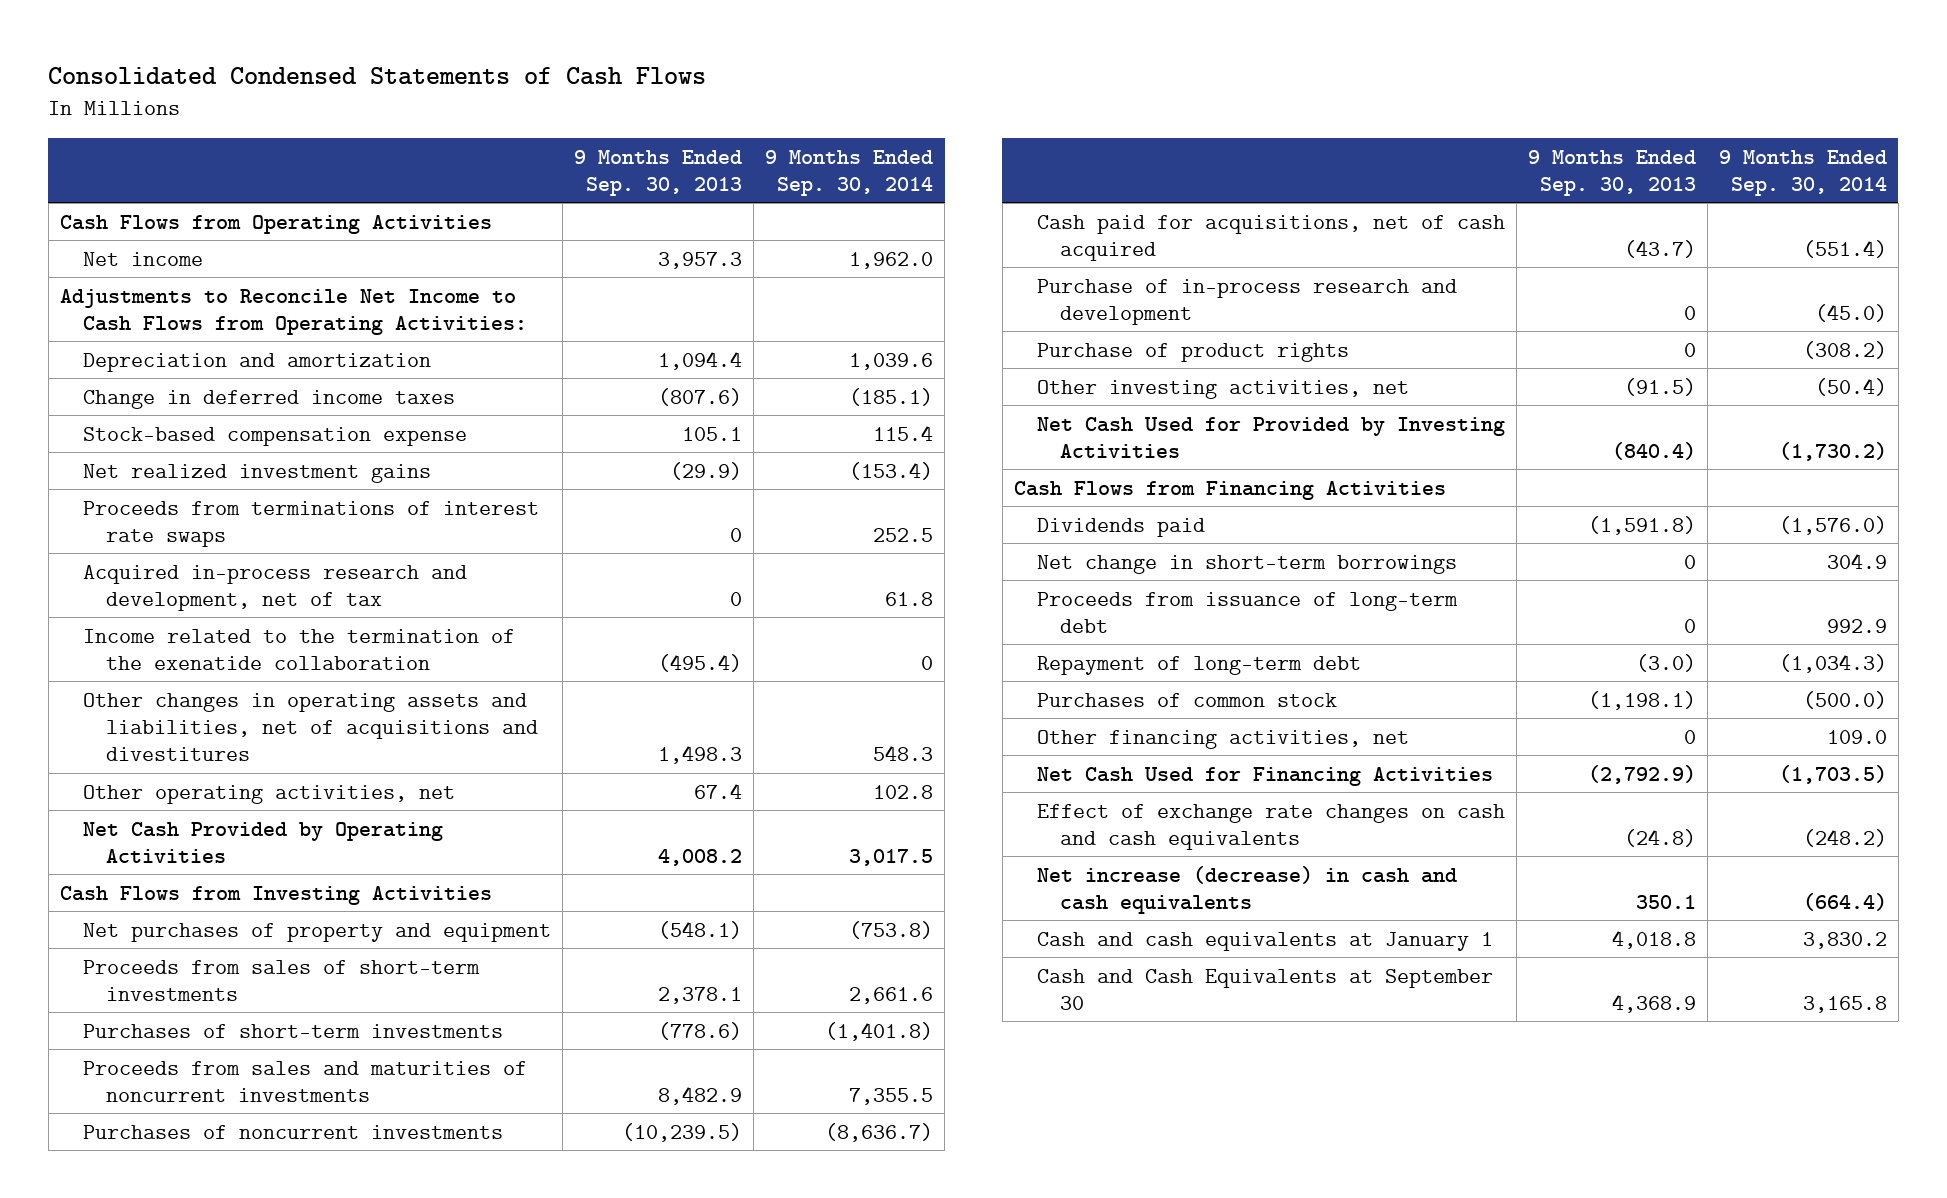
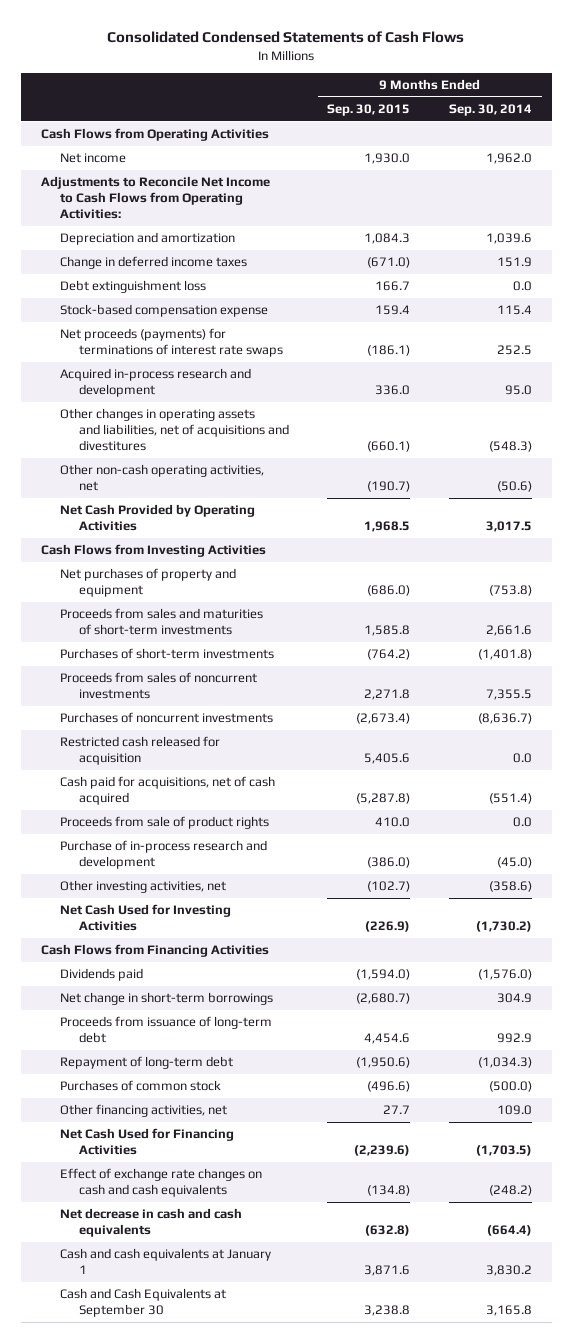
[573,149,742,196] 9 Months Ended Sep. 30, 2013 -> none
none -> [327,104,411,117] Sep. 30, 2015
[849,387,934,406] (185.1) -> [497,257,533,268] 151.9
none -> [59,280,206,294] Debt extinguishment loss
[82,463,431,483] Net realized investment gains -> none
[82,628,515,670] Income related to the termination of the exenatide collaboration -> none
[82,500,539,547] Proceeds from terminations of interest rate swaps -> [59,328,283,358] Net proceeds (payments) for terminations of interest rate swaps
[82,564,467,611] Acquired in-process research and development, net of tax -> [59,368,251,398] Acquired in-process research and development
[885,591,934,606] 61.8 -> [505,385,533,396] 95.0
[873,745,934,762] 548.3 -> [489,441,533,453] (548.3)
[82,784,455,804] Other operating activities, net -> [59,464,264,492] Other non-cash operating activities, net
[873,784,934,799] 102.8 -> [497,481,533,493] (50.6)
[82,959,480,1001] Proceeds from sales of short-term investments -> [59,608,263,636] Proceeds from sales and maturities of short-term investments
[82,1060,527,1102] Proceeds from sales and maturities of noncurrent investments -> [59,672,257,700] Proceeds from sales of noncurrent investments
none -> [59,736,220,766] Restricted cash released for acquisition
none -> [59,816,269,830] Proceeds from sale of product rights
[1036,342,1349,362] Purchase of product rights -> none
[1814,377,1887,396] (50.4) -> [489,881,533,893] (358.6)
[1036,416,1505,458] Net Cash Used for Provided by Investing Activities -> [59,904,231,932] Net Cash Used for Investing Activities
[1036,865,1457,914] Net increase (decrease) in cash and cash equivalents -> [59,1208,242,1238] Net decrease in cash and cash equivalents

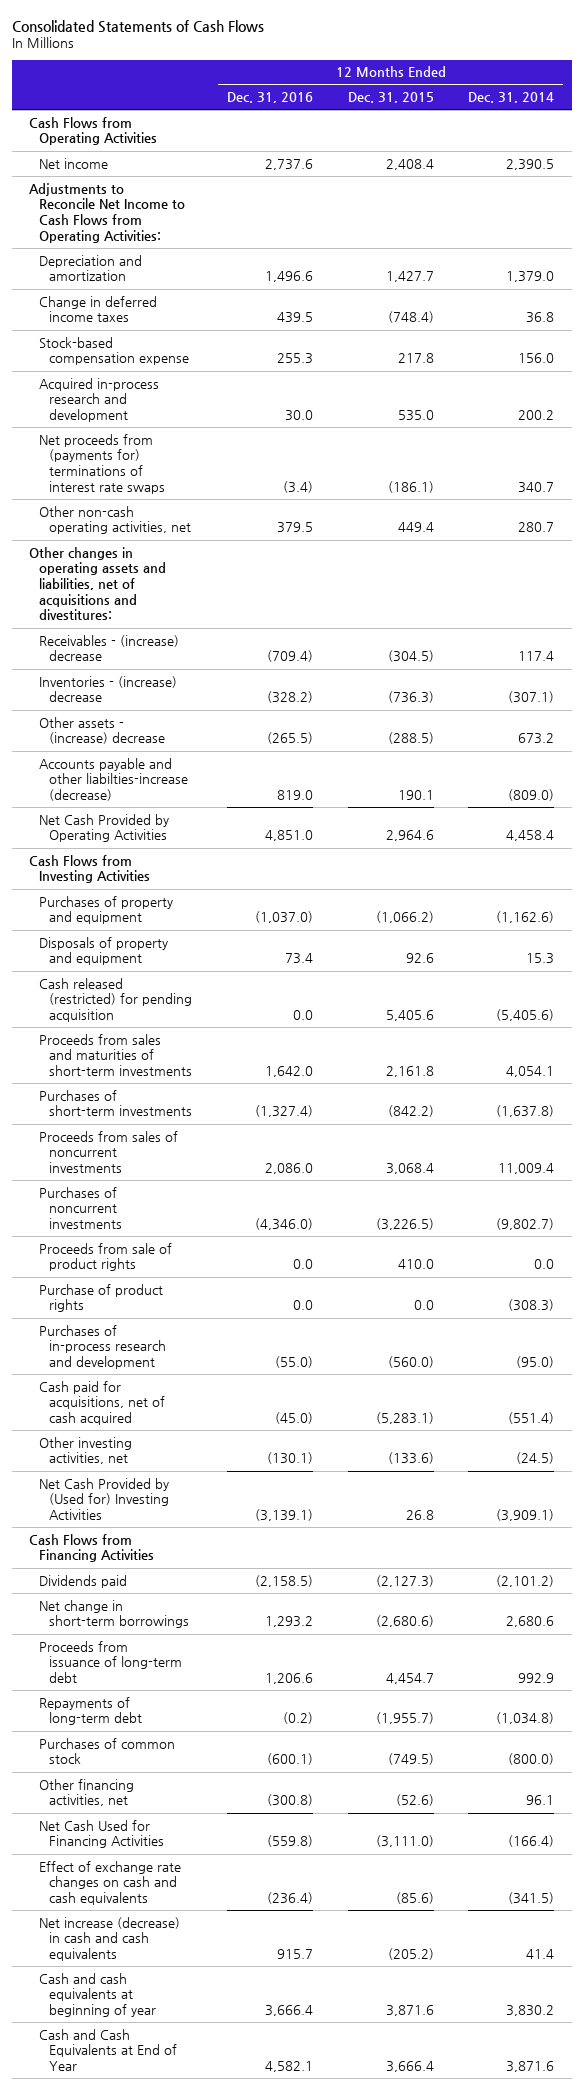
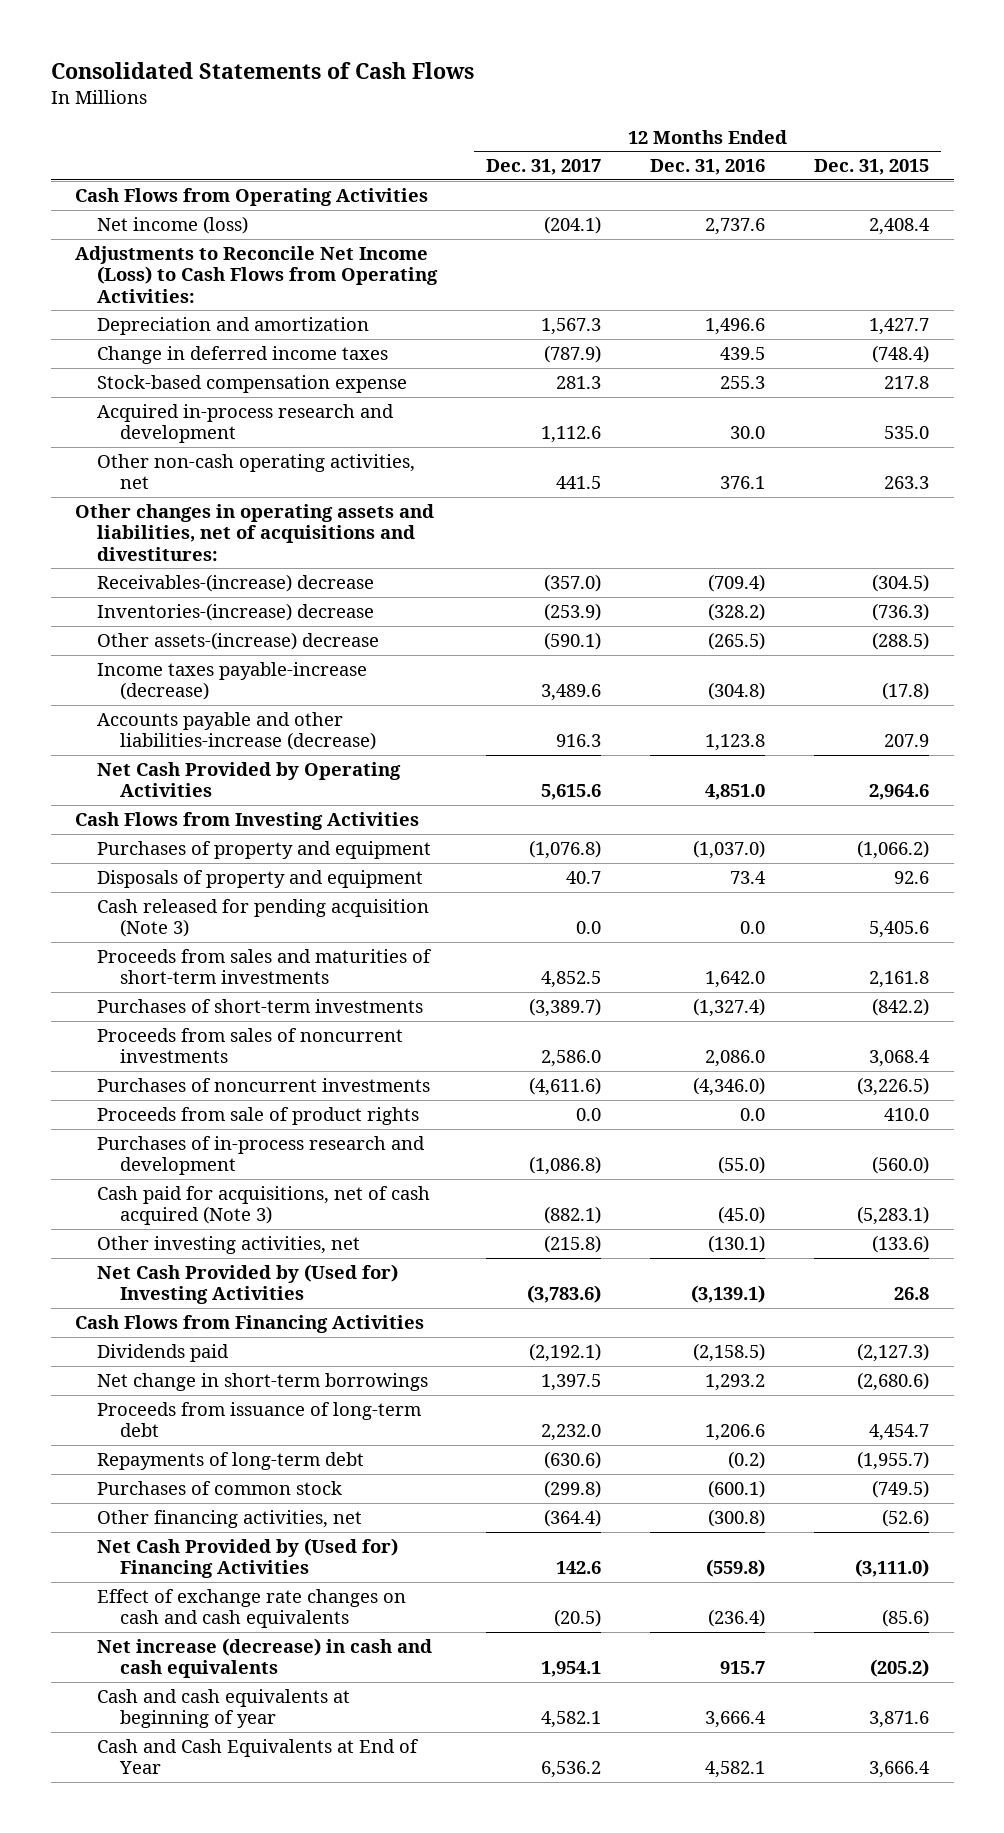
[468,92,555,104] Dec. 31, 2014 -> none
none -> [486,159,602,176] Dec. 31, 2017
[38,157,108,169] Net income -> [97,215,249,234] Net income (loss)
[28,182,185,243] Adjustments to Reconcile Net Income to Cash Flows from Operating Activities: -> [75,245,439,303] Adjustments to Reconcile Net Income (Loss) to Cash Flows from Operating Activities:
[38,433,165,494] Net proceeds from (payments for) terminations of interest rate swaps -> none
[276,522,313,534] 379.5 -> [720,476,766,490] 376.1
[397,522,434,533] 449.4 -> [884,476,930,490] 263.3
[38,634,179,662] Receivables - (increase) decrease -> [97,573,375,592] Receivables-(increase) decrease
[38,675,177,703] Inventories - (increase) decrease -> [97,602,375,621] Inventories-(increase) decrease
[38,716,165,745] Other assets - (increase) decrease -> [97,631,380,650] Other assets-(increase) decrease
none -> [97,661,368,701] Income taxes payable-increase (decrease)
[38,757,188,802] Accounts payable and other liabilties-increase (decrease) -> [97,711,376,751] Accounts payable and other liabilities-increase (decrease)
[276,790,313,801] 819.0 -> [705,734,766,752] 1,123.8
[397,790,434,801] 190.1 -> [884,734,930,748] 207.9
[38,977,192,1023] Cash released (restricted) for pending acquisition -> [97,898,430,938] Cash released for pending acquisition (Note 3)
[38,1283,163,1313] Purchase of product rights -> none
[38,1380,165,1426] Cash paid for acquisitions, net of cash acquired -> [97,1185,431,1226] Cash paid for acquisitions, net of cash acquired (Note 3)
[38,1819,164,1849] Net Cash Used for Financing Activities -> [97,1537,399,1579] Net Cash Provided by (Used for) Financing Activities

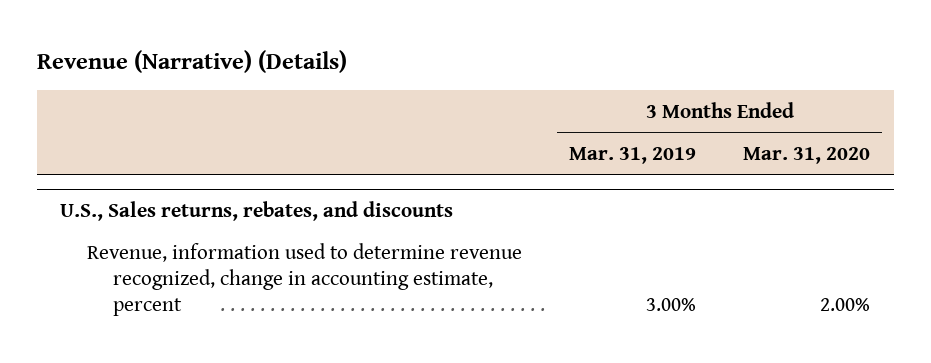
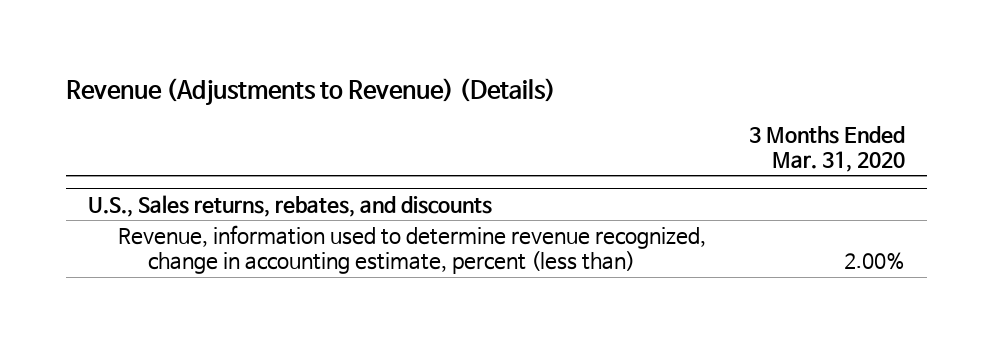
[36,50,347,74] Revenue (Narrative) (Details) -> [66,78,557,107] Revenue (Adjustments to Revenue) (Details)
[568,146,696,164] Mar. 31, 2019 -> none
[86,242,522,316] Revenue, information used to determine revenue recognized, change in accounting estimate, percent -> [117,225,706,275] Revenue, information used to determine revenue recognized, change in accounting estimate, percent (less than)

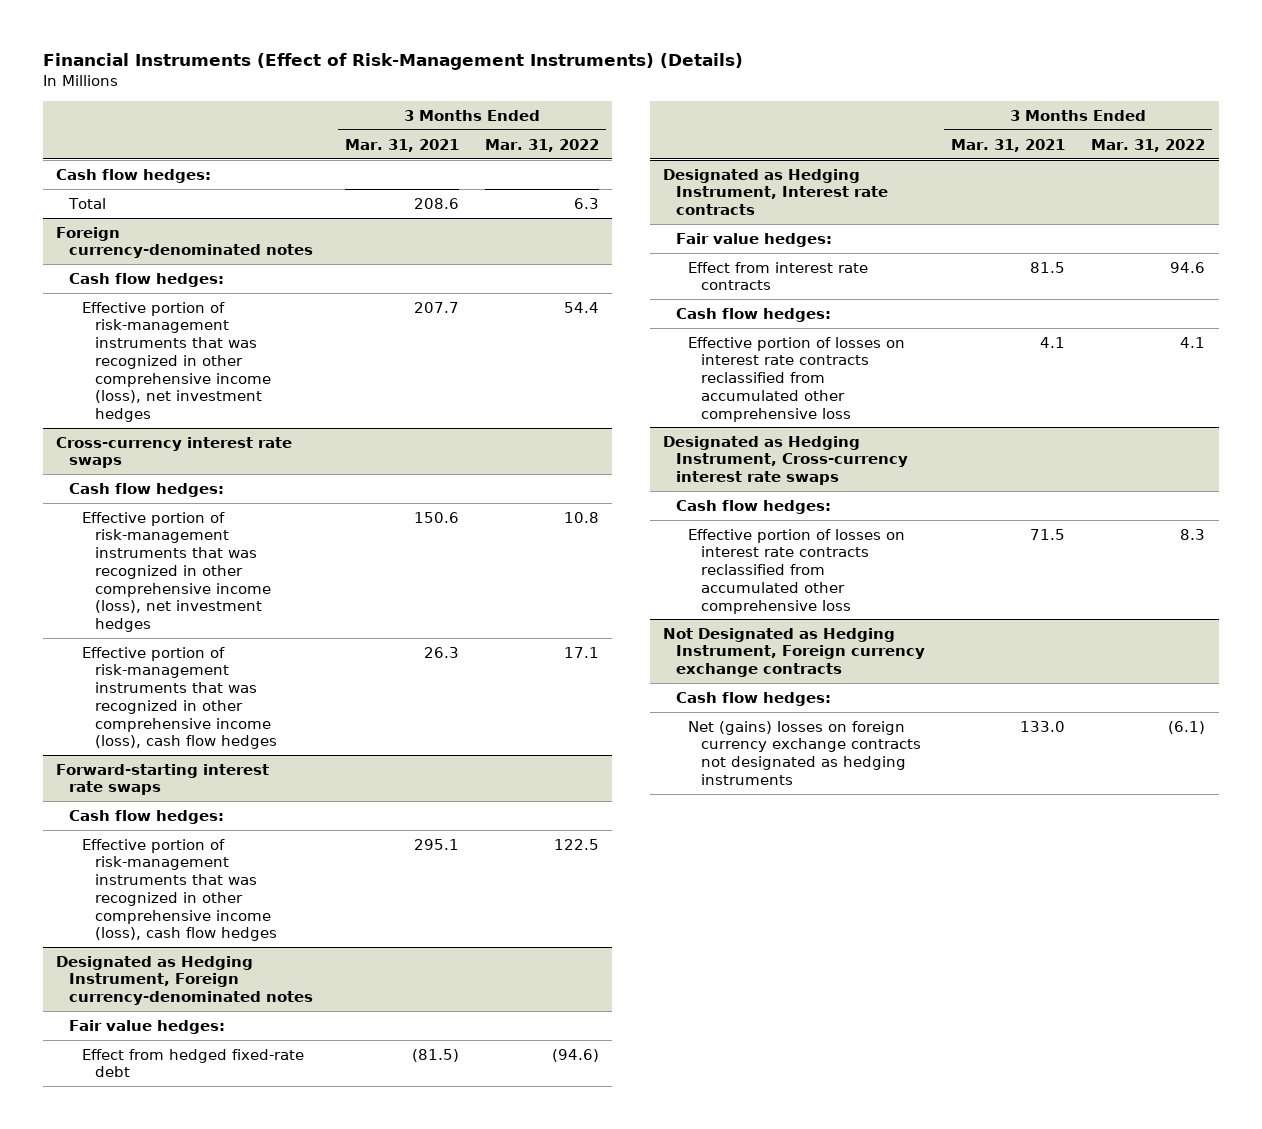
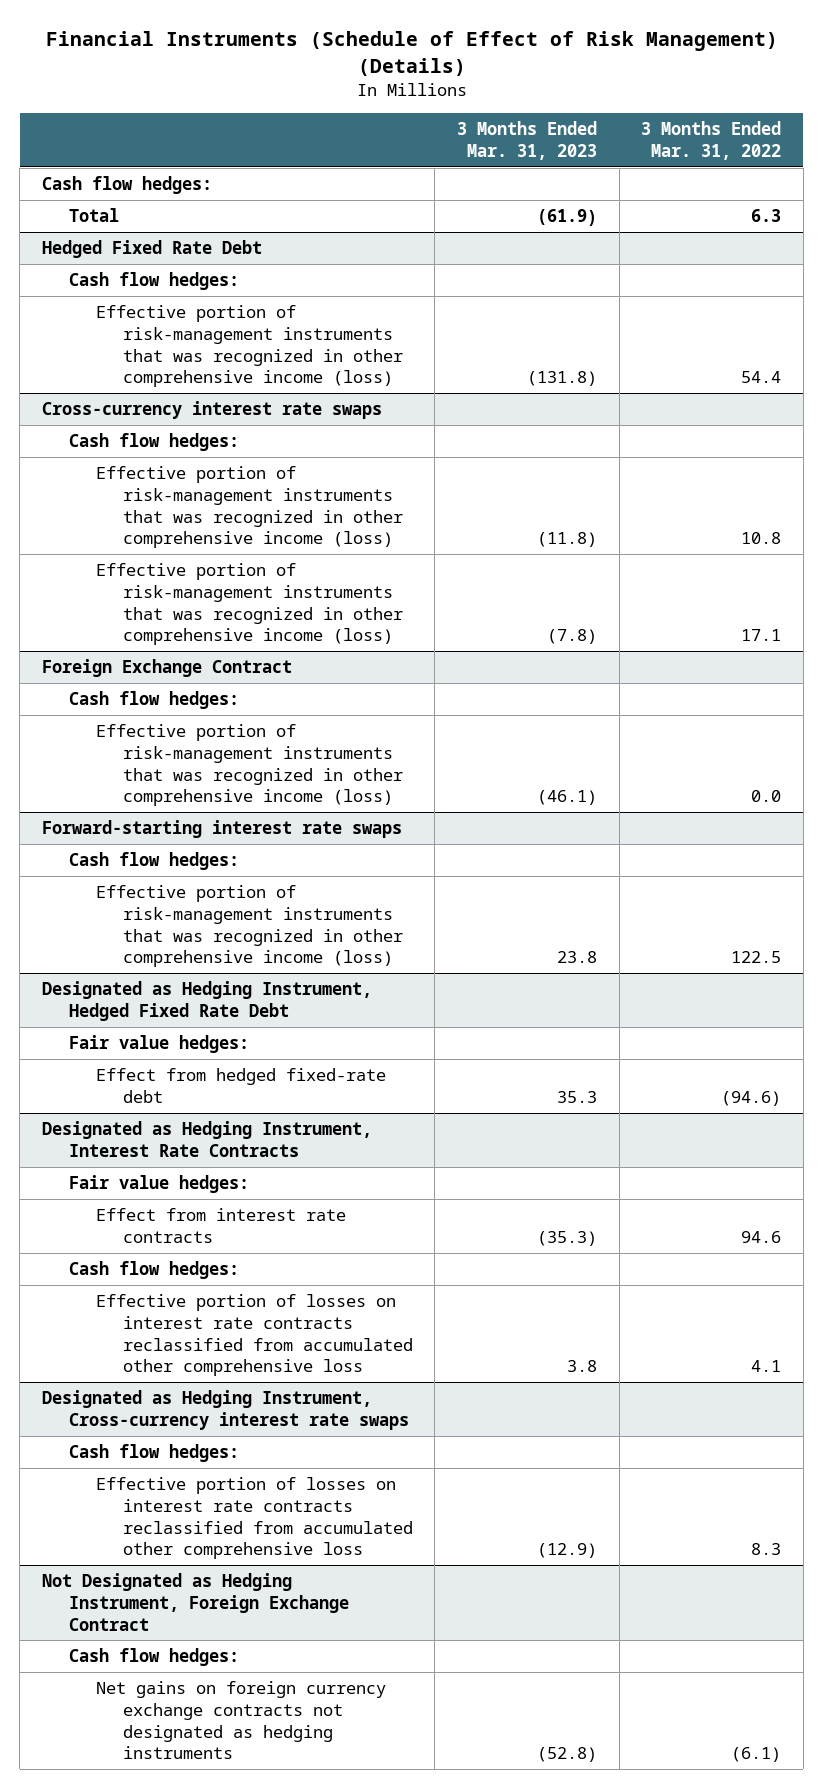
[43,53,744,71] Financial Instruments (Effect of Risk-Management Instruments) (Details) -> [45,31,778,76] Financial Instruments (Schedule of Effect of Risk Management) (Details)
[344,138,459,152] Mar. 31, 2021 -> none
none -> [456,121,597,161] 3 Months Ended Mar. 31, 2023
[56,226,314,259] Foreign currency-denominated notes -> [41,240,262,259] Hedged Fixed Rate Debt
[81,301,271,422] Effective portion of risk-management instruments that was recognized in other comprehensive income (loss), net investment hedges -> [95,305,403,388] Effective portion of risk-management instruments that was recognized in other comprehensive income (loss)
[81,511,271,632] Effective portion of risk-management instruments that was recognized in other comprehensive income (loss), net investment hedges -> [95,466,403,549] Effective portion of risk-management instruments that was recognized in other comprehensive income (loss)
[81,646,277,750] Effective portion of risk-management instruments that was recognized in other comprehensive income (loss), cash flow hedges -> [95,563,403,646] Effective portion of risk-management instruments that was recognized in other comprehensive income (loss)
none -> [41,659,292,678] Foreign Exchange Contract
none -> [68,691,239,710] Cash flow hedges:
none -> [95,724,403,807] Effective portion of risk-management instruments that was recognized in other comprehensive income (loss)
[56,955,314,1006] Designated as Hedging Instrument, Foreign currency-denominated notes -> none
[81,838,277,942] Effective portion of risk-management instruments that was recognized in other comprehensive income (loss), cash flow hedges -> [95,885,403,968] Effective portion of risk-management instruments that was recognized in other comprehensive income (loss)
none -> [41,981,372,1021] Designated as Hedging Instrument, Hedged Fixed Rate Debt
[662,168,888,216] Designated as Hedging Instrument, Interest rate contracts -> [41,1121,372,1157] Designated as Hedging Instrument, Interest Rate Contracts
[662,627,925,678] Not Designated as Hedging Instrument, Foreign currency exchange contracts -> [41,1573,349,1631] Not Designated as Hedging Instrument, Foreign Exchange Contract
[688,720,921,785] Net (gains) losses on foreign currency exchange contracts not designated as hedging instruments -> [95,1681,386,1760] Net gains on foreign currency exchange contracts not designated as hedging instruments

